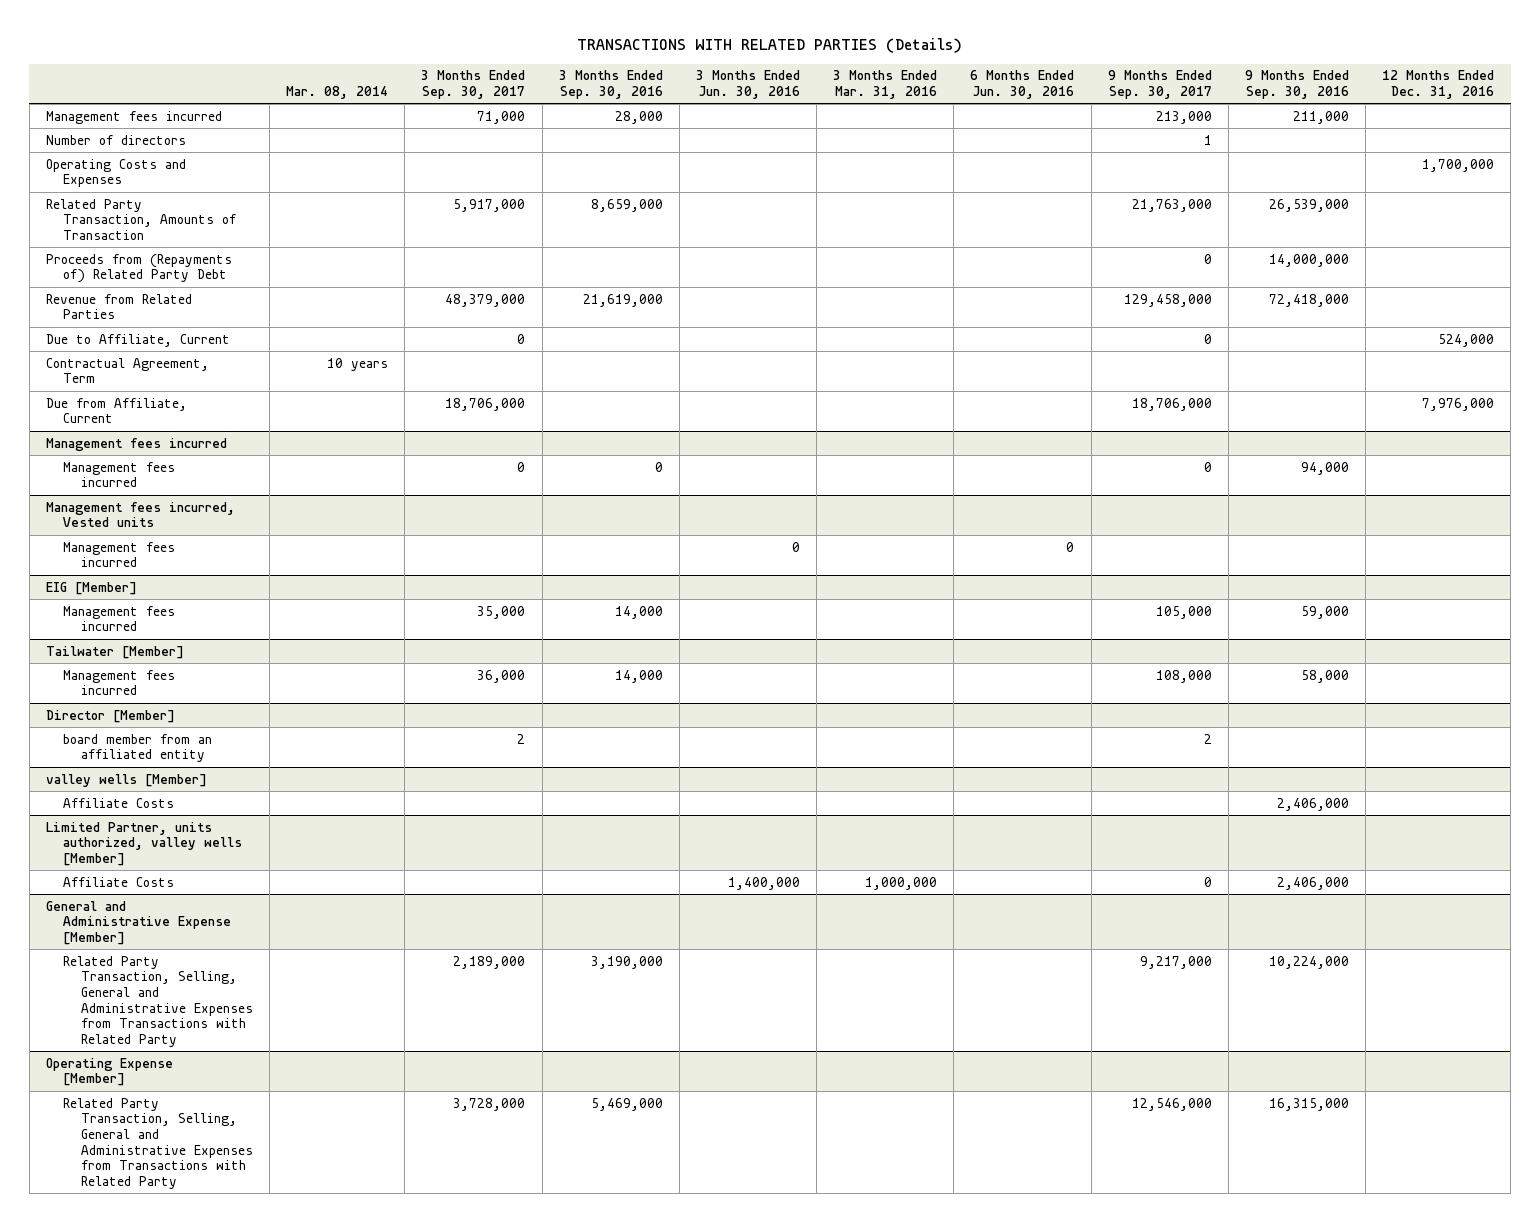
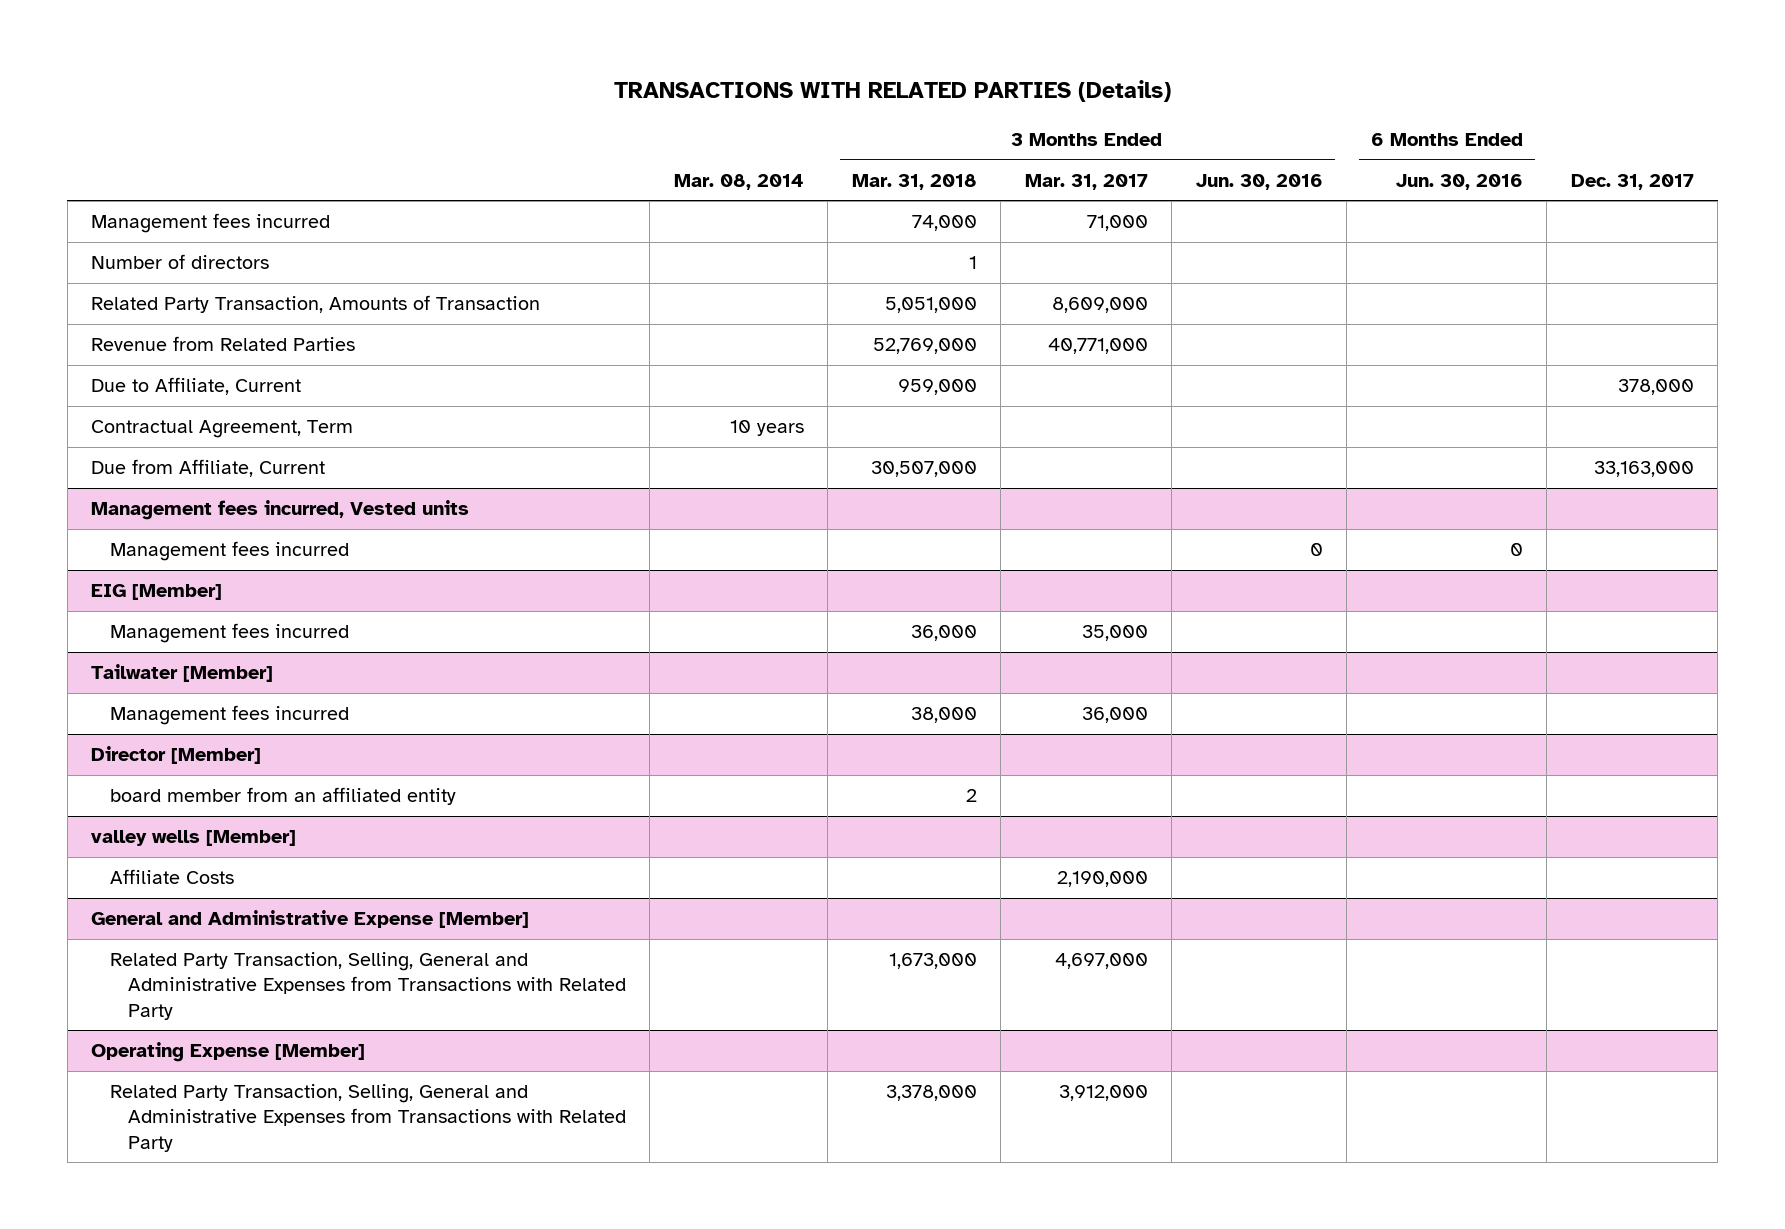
[421,70,526,99] 3 Months Ended Sep. 30, 2017 -> none
[558,70,663,99] 3 Months Ended Sep. 30, 2016 -> none
[833,70,938,99] 3 Months Ended Mar. 31, 2016 -> none
[1107,70,1212,99] 9 Months Ended Sep. 30, 2017 -> none
[1244,70,1349,99] 9 Months Ended Sep. 30, 2016 -> none
[1382,70,1495,99] 12 Months Ended Dec. 31, 2016 -> none
none -> [851,173,977,190] Mar. 31, 2018
none -> [1024,173,1148,190] Mar. 31, 2017
none -> [1570,173,1694,190] Dec. 31, 2017
[45,158,186,188] Operating Costs and Expenses -> none
[45,253,232,284] Proceeds from (Repayments of) Related Party Debt -> none
[45,437,227,451] Management fees incurred -> none
[63,461,176,488] Management fees incurred -> none
[45,821,243,867] Limited Partner, units authorized, valley wells [Member] -> none
[63,876,175,887] Affiliate Costs -> none

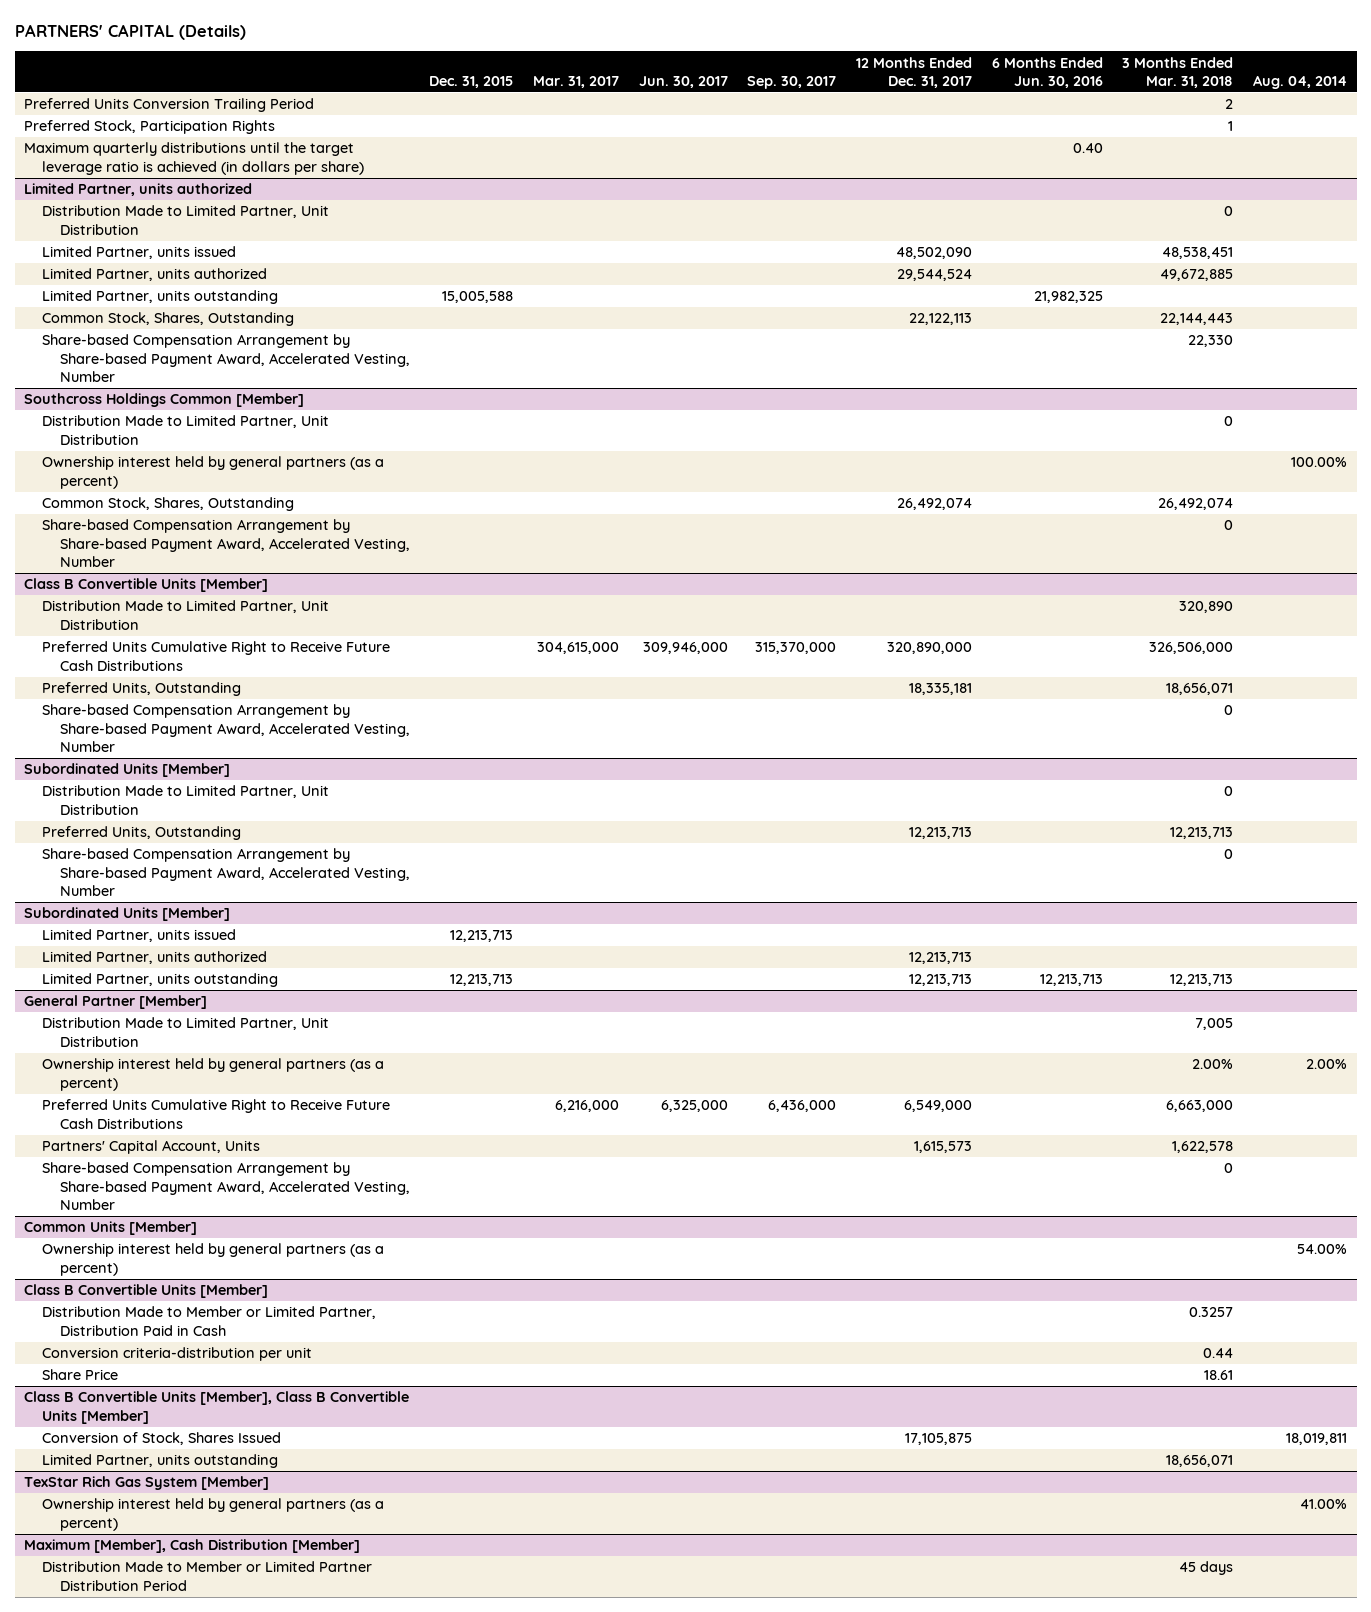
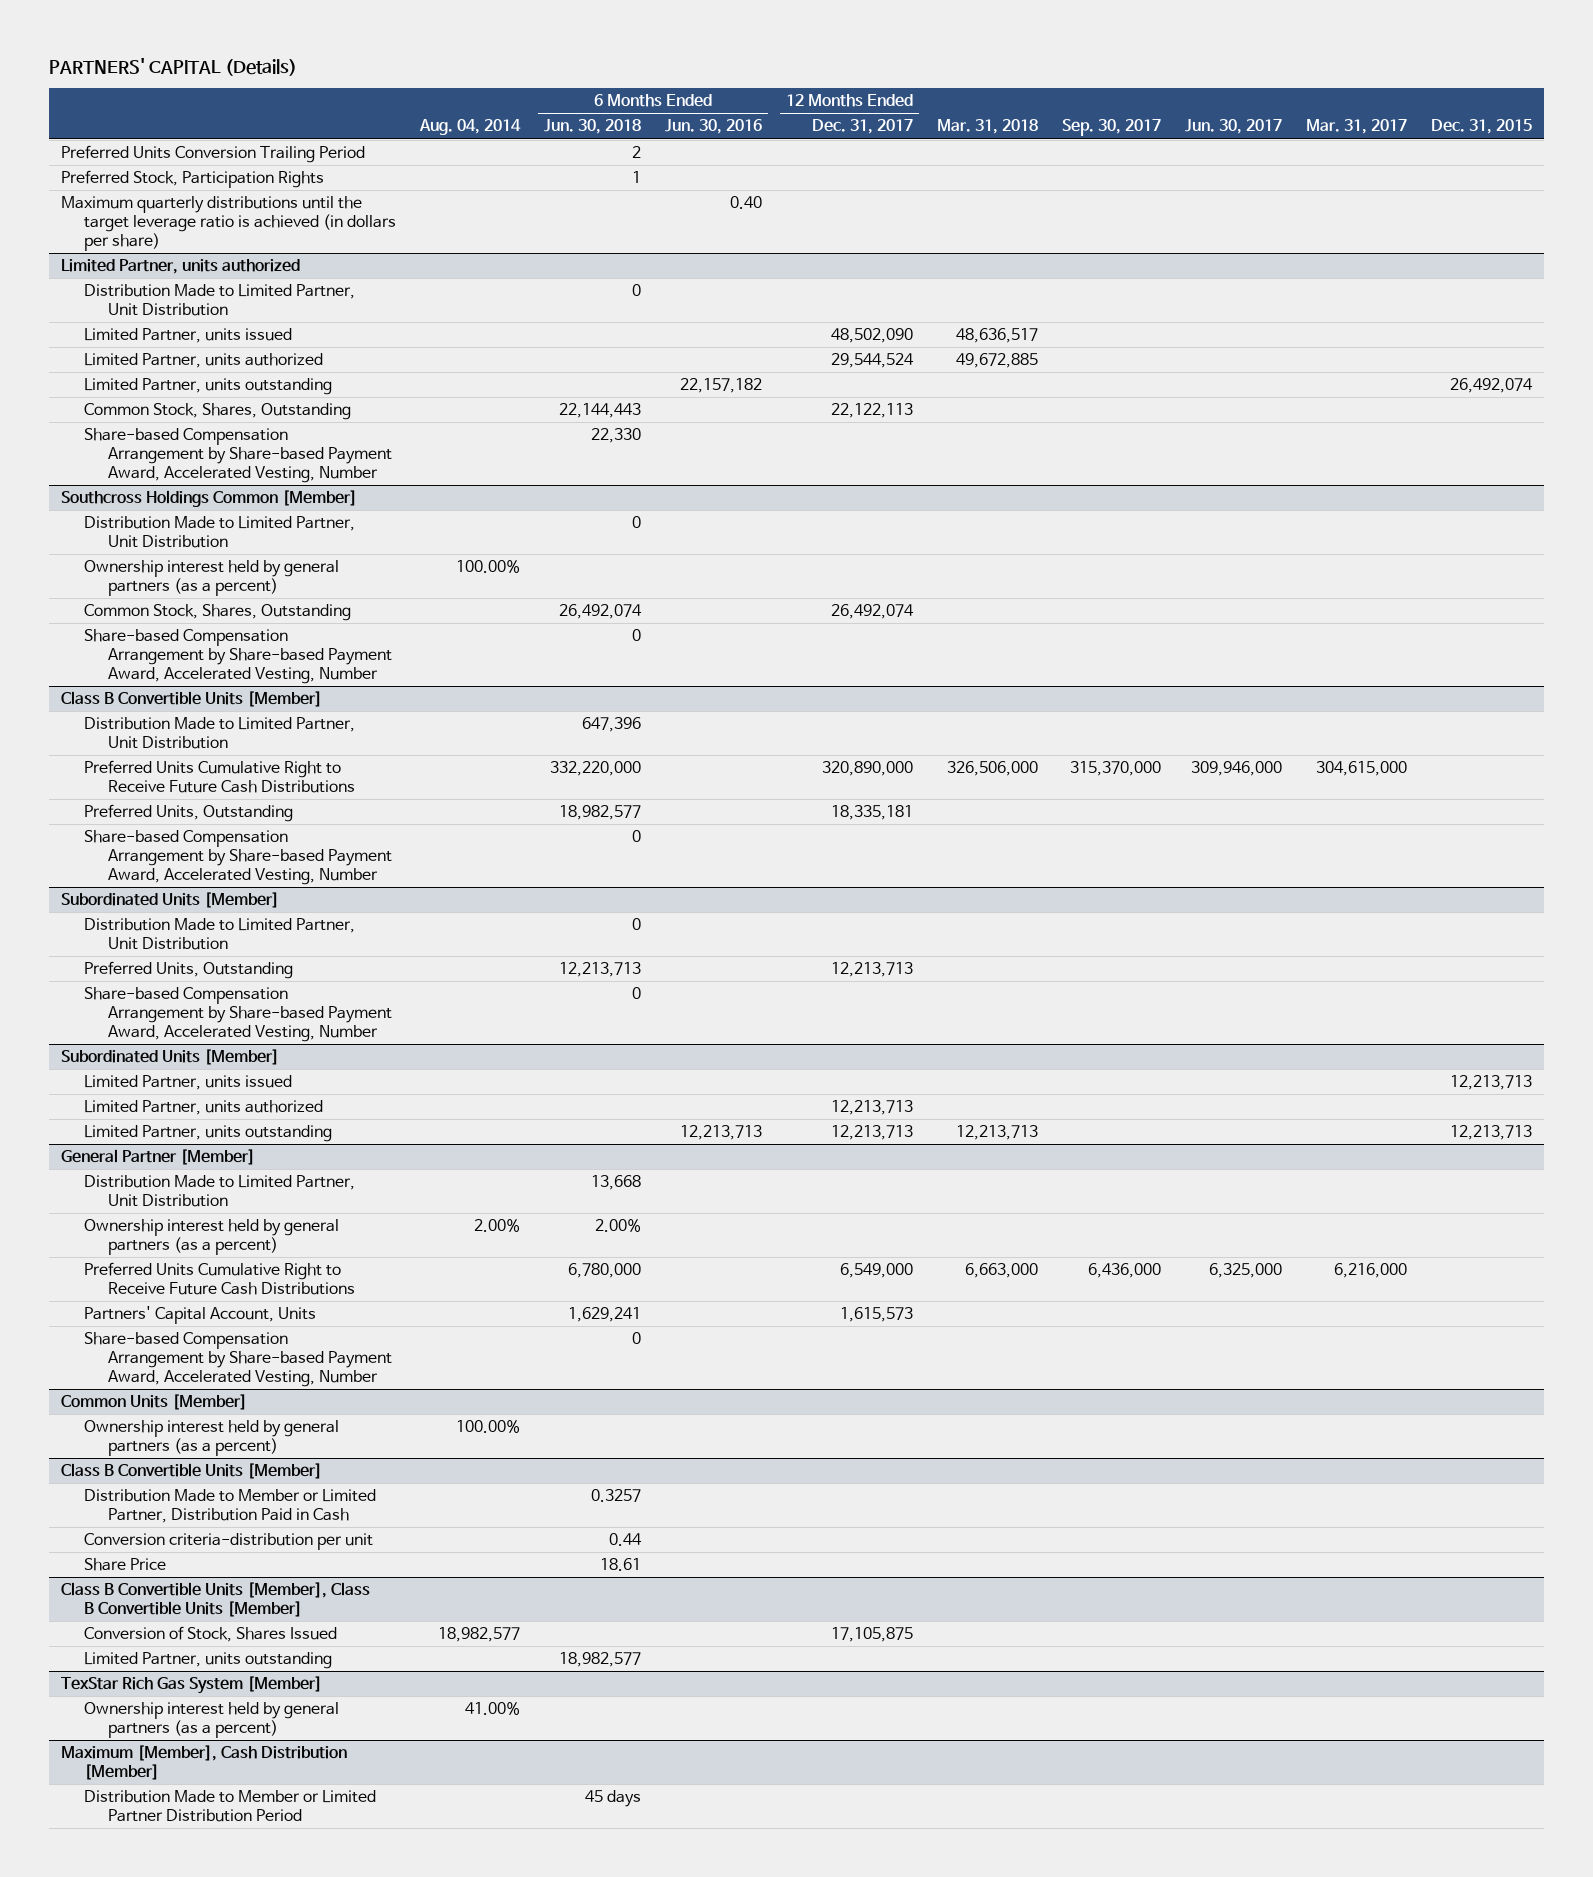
[1122,56,1234,88] 3 Months Ended Mar. 31, 2018 -> none
none -> [544,119,642,135] Jun. 30, 2018
none -> [937,119,1039,135] Mar. 31, 2018
[442,291,514,304] 15,005,588 -> [1449,378,1533,394] 26,492,074
[1033,291,1103,304] 21,982,325 -> [680,378,763,394] 22,157,182
[1296,1244,1347,1255] 54.00% -> [456,1420,521,1434] 100.00%
[1285,1433,1347,1446] 18,019,811 -> [438,1627,521,1643] 18,982,577

